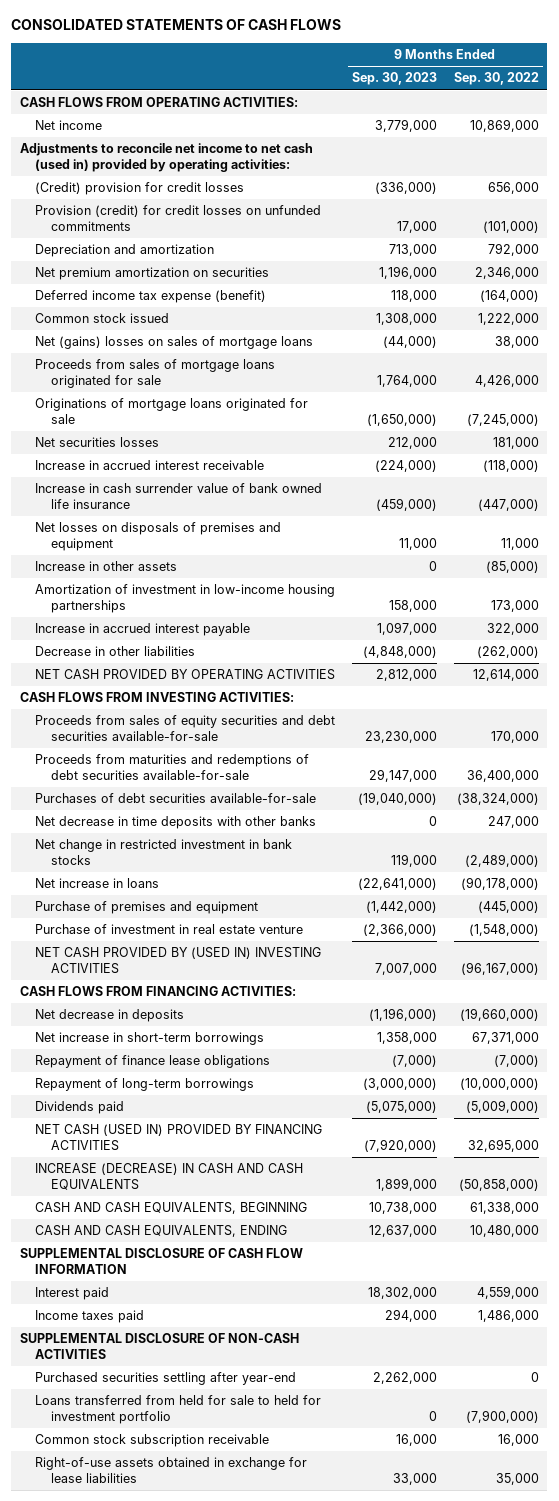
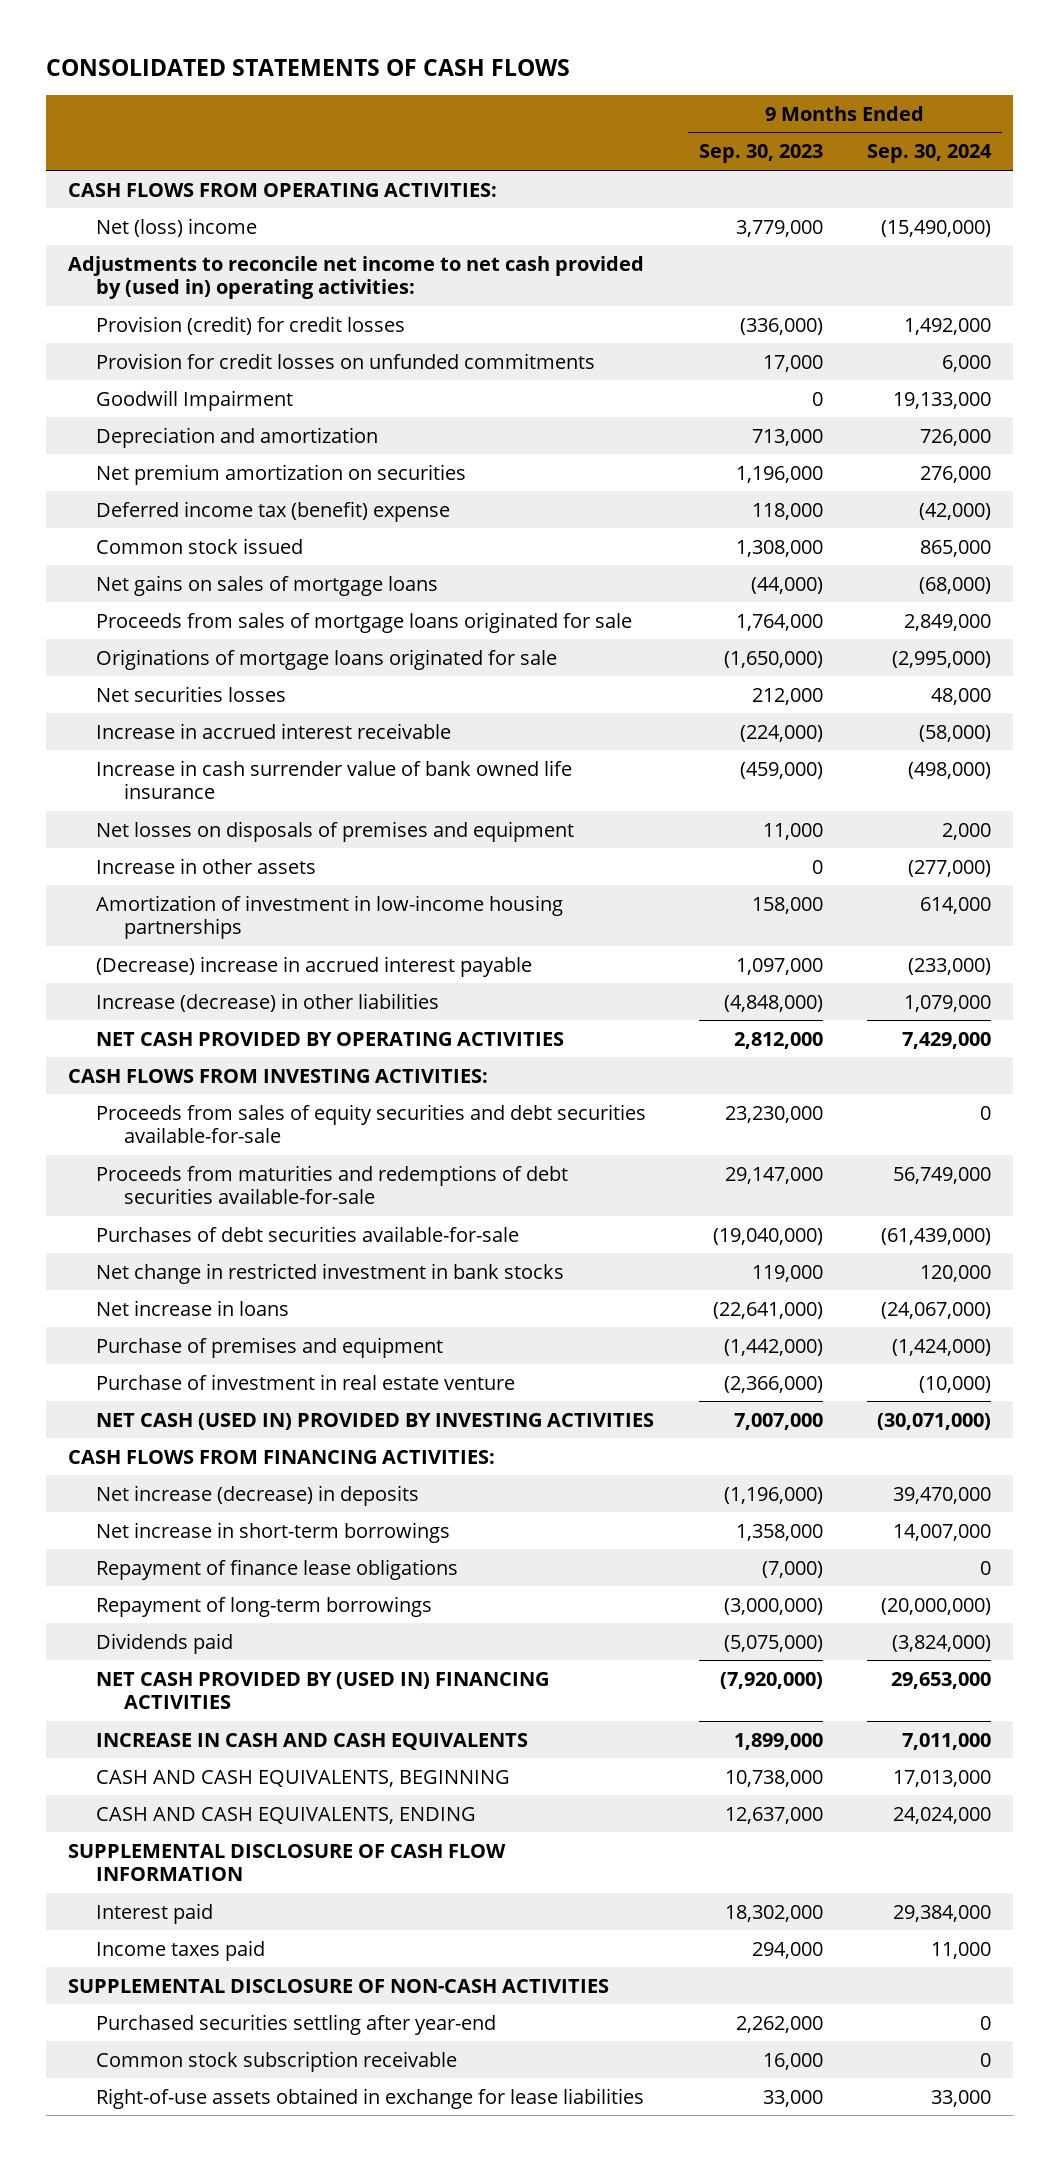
[453,72,539,86] Sep. 30, 2022 -> none
none -> [867,144,993,164] Sep. 30, 2024
[35,120,103,131] Net income -> [96,217,258,237] Net (loss) income
[19,143,313,172] Adjustments to reconcile net income to net cash (used in) provided by operating activities: -> [68,255,645,299] Adjustments to reconcile net income to net cash provided by (used in) operating activities:
[35,182,245,196] (Credit) provision for credit losses -> [96,315,406,335] Provision (credit) for credit losses
[35,205,322,231] Provision (credit) for credit losses on unfunded commitments -> [96,352,596,369] Provision for credit losses on unfunded commitments
none -> [96,389,294,411] Goodwill Impairment
[35,290,267,304] Deferred income tax expense (benefit) -> [96,500,451,522] Deferred income tax (benefit) expense
[35,336,314,350] Net (gains) losses on sales of mortgage loans -> [96,574,439,596] Net gains on sales of mortgage loans
[35,623,251,637] Increase in accrued interest payable -> [96,955,533,977] (Decrease) increase in accrued interest payable
[35,646,196,657] Decrease in other liabilities -> [96,992,440,1012] Increase (decrease) in other liabilities
[35,816,317,830] Net decrease in time deposits with other banks -> none
[35,947,322,974] NET CASH PROVIDED BY (USED IN) INVESTING ACTIVITIES -> [96,1412,655,1430] NET CASH (USED IN) PROVIDED BY INVESTING ACTIVITIES
[35,1009,185,1023] Net decrease in deposits -> [96,1484,420,1506] Net increase (decrease) in deposits
[35,1124,323,1151] NET CASH (USED IN) PROVIDED BY FINANCING ACTIVITIES -> [96,1671,550,1709] NET CASH PROVIDED BY (USED IN) FINANCING ACTIVITIES
[35,1163,304,1190] INCREASE (DECREASE) IN CASH AND CASH EQUIVALENTS -> [96,1732,529,1750] INCREASE IN CASH AND CASH EQUIVALENTS
[35,1395,322,1424] Loans transferred from held for sale to held for investment portfolio -> none

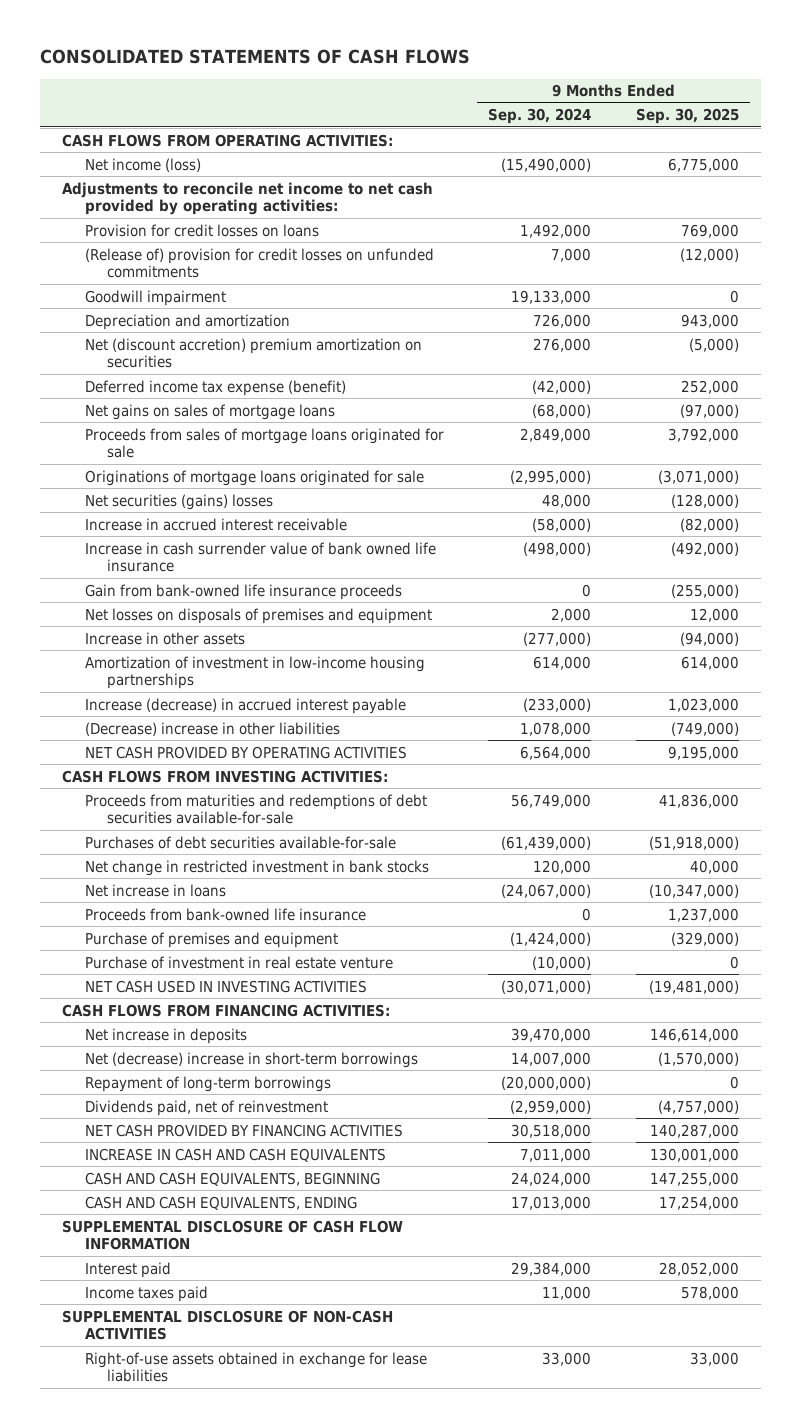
[698,144,823,164] Sep. 30, 2023 -> none
none -> [636,108,740,125] Sep. 30, 2025
[96,217,258,237] Net (loss) income -> [84,157,201,172] Net income (loss)
[68,255,645,299] Adjustments to reconcile net income to net cash provided by (used in) operating activities: -> [62,181,434,216] Adjustments to reconcile net income to net cash provided by operating activities:
[96,315,406,335] Provision (credit) for credit losses -> [84,223,319,237] Provision for credit losses on loans
[96,352,596,369] Provision for credit losses on unfunded commitments -> [84,247,434,279] (Release of) provision for credit losses on unfunded commitments
[942,354,992,372] 6,000 -> [551,247,592,262] 7,000
[96,389,294,411] Goodwill Impairment -> [84,289,226,306] Goodwill impairment
[96,537,304,554] Common stock issued -> none
[96,463,467,485] Net premium amortization on securities -> [84,337,422,369] Net (discount accretion) premium amortization on securities
[96,500,451,522] Deferred income tax (benefit) expense -> [84,379,346,396] Deferred income tax expense (benefit)
[96,685,287,702] Net securities losses -> [84,493,273,510] Net securities (gains) losses
none -> [84,583,402,600] Gain from bank-owned life insurance proceeds
[96,955,533,977] (Decrease) increase in accrued interest payable -> [84,697,406,714] Increase (decrease) in accrued interest payable
[96,992,440,1012] Increase (decrease) in other liabilities -> [84,721,340,736] (Decrease) increase in other liabilities
[904,994,992,1012] 1,079,000 -> [520,721,592,736] 1,078,000
[902,1031,992,1049] 7,429,000 -> [520,745,592,760] 6,564,000
[96,1103,647,1143] Proceeds from sales of equity securities and debt securities available-for-sale -> none
none -> [84,907,366,921] Proceeds from bank-owned life insurance
[96,1412,655,1430] NET CASH (USED IN) PROVIDED BY INVESTING ACTIVITIES -> [84,979,367,993] NET CASH USED IN INVESTING ACTIVITIES
[96,1558,459,1580] Repayment of finance lease obligations -> none
[96,1484,420,1506] Net increase (decrease) in deposits -> [84,1027,247,1044] Net increase in deposits
[96,1521,451,1543] Net increase in short-term borrowings -> [84,1051,418,1068] Net (decrease) increase in short-term borrowings
[96,1632,234,1654] Dividends paid -> none
none -> [84,1099,328,1116] Dividends paid, net of reinvestment
[96,1671,550,1709] NET CASH PROVIDED BY (USED IN) FINANCING ACTIVITIES -> [84,1123,403,1137] NET CASH PROVIDED BY FINANCING ACTIVITIES
[891,1671,992,1689] 29,653,000 -> [511,1123,592,1138] 30,518,000
[893,1769,992,1787] 17,013,000 -> [511,1171,592,1186] 24,024,000
[893,1806,992,1824] 24,024,000 -> [511,1195,592,1210] 17,013,000
[96,2013,497,2035] Purchased securities settling after year-end -> none
[96,2050,458,2072] Common stock subscription receivable -> none

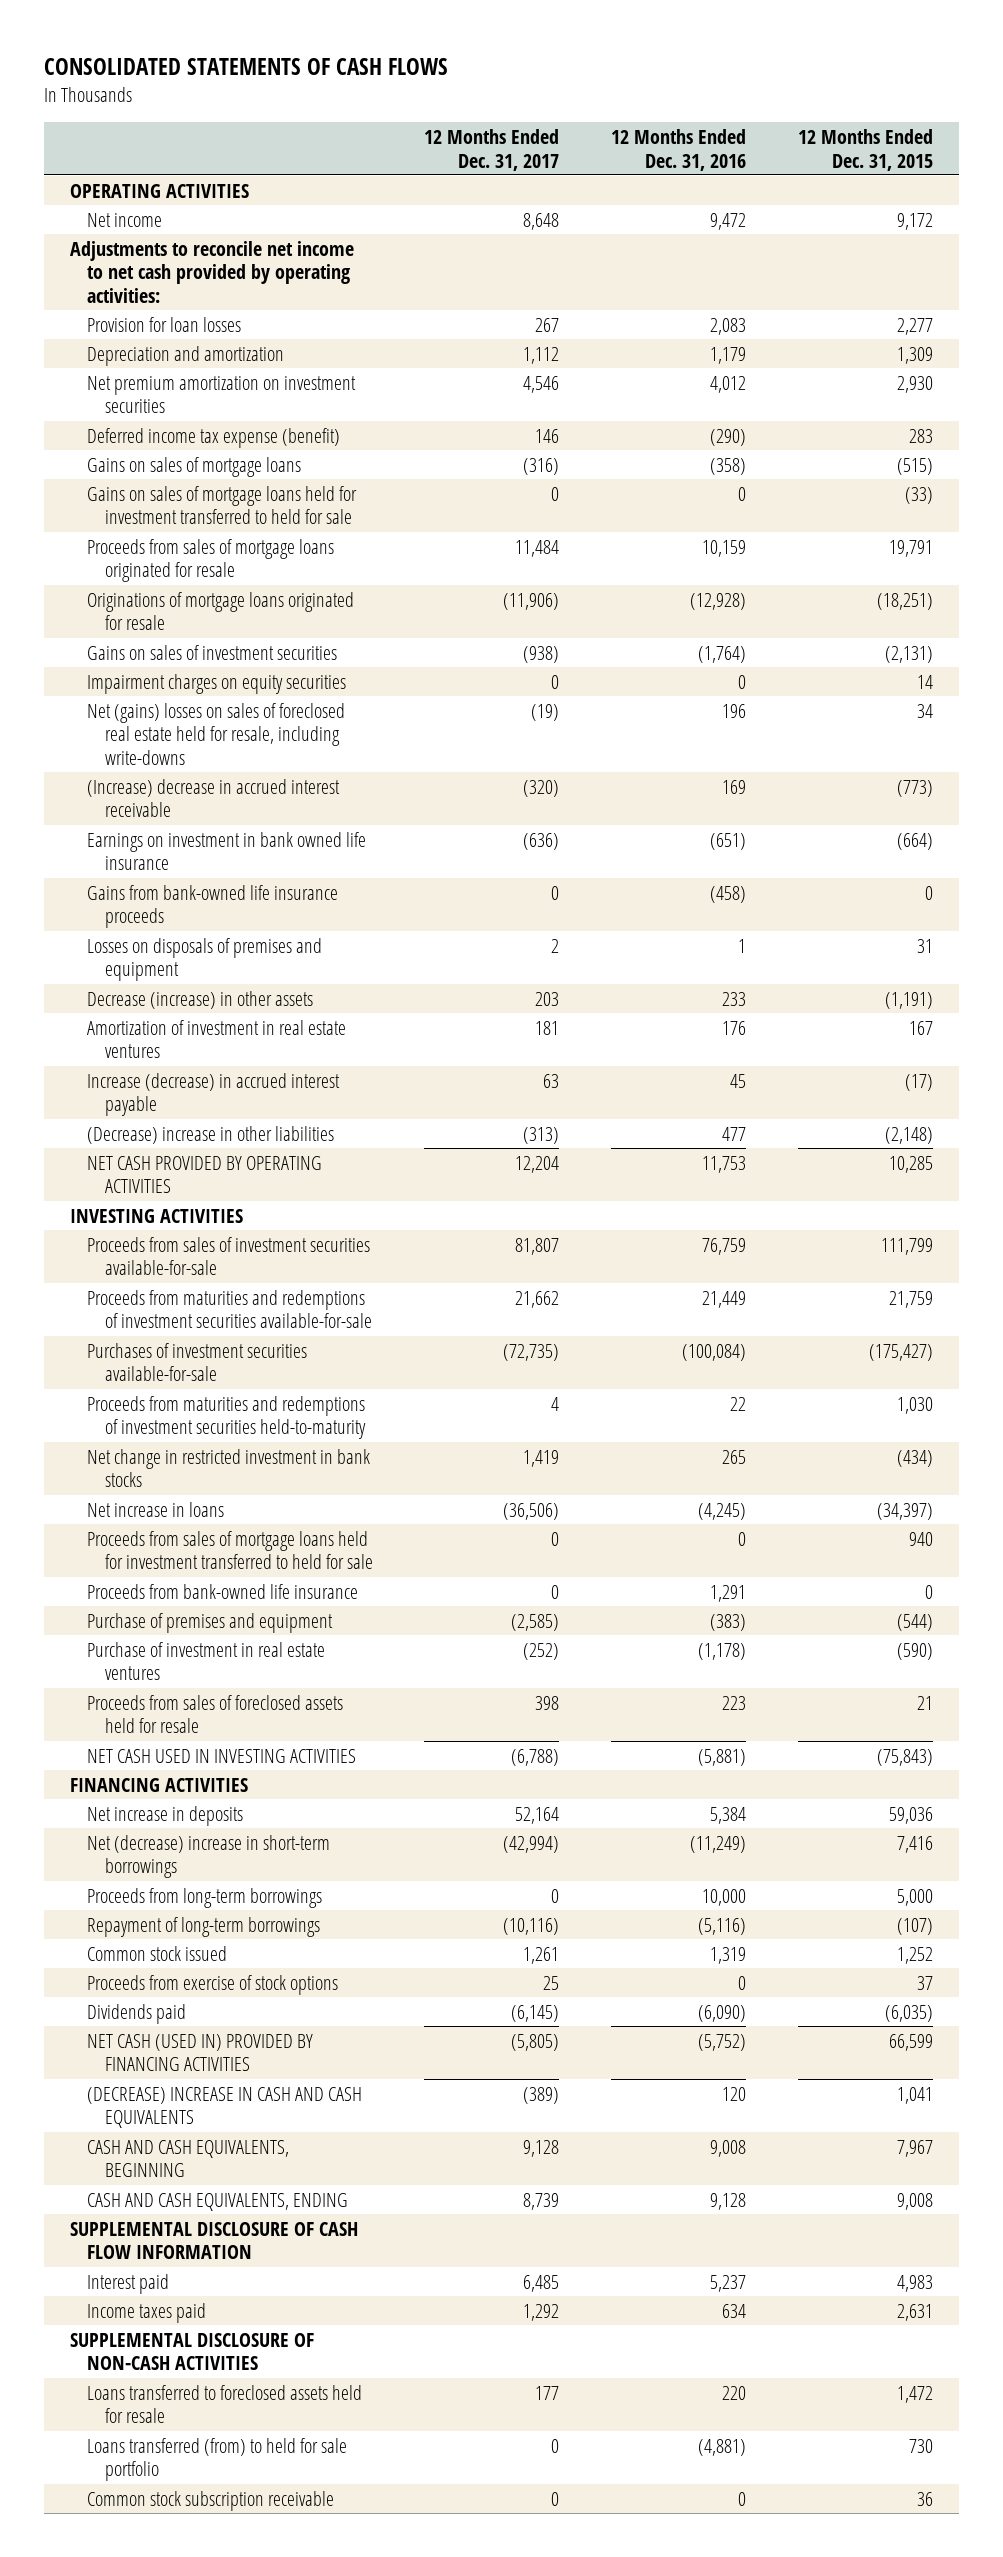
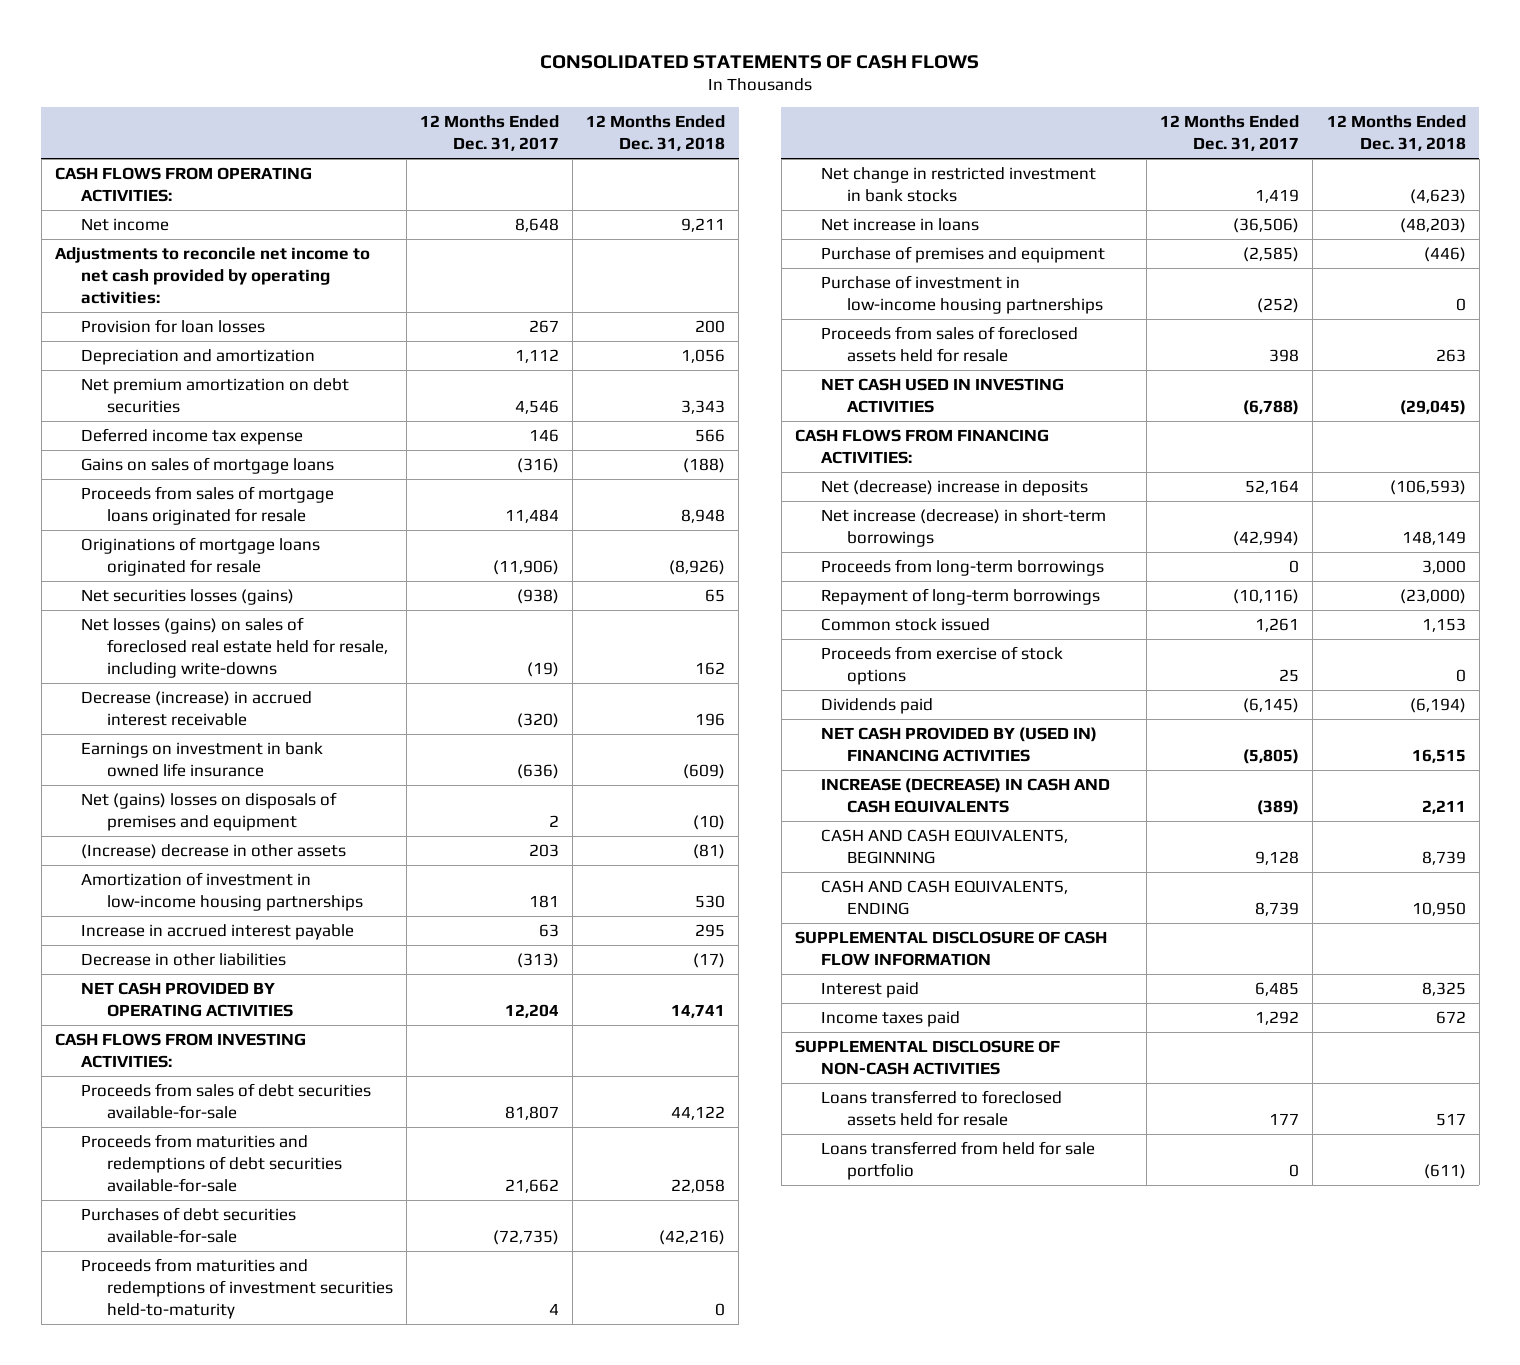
[611,128,747,171] 12 Months Ended Dec. 31, 2016 -> none
[797,128,933,171] 12 Months Ended Dec. 31, 2015 -> none
none -> [586,115,726,152] 12 Months Ended Dec. 31, 2018
[70,183,250,198] OPERATING ACTIVITIES -> [54,166,312,202] CASH FLOWS FROM OPERATING ACTIVITIES:
[87,375,357,414] Net premium amortization on investment securities -> [80,377,349,413] Net premium amortization on debt securities
[87,427,341,448] Deferred income tax expense (benefit) -> [80,427,303,445] Deferred income tax expense
[87,485,358,525] Gains on sales of mortgage loans held for investment transferred to held for sale -> none
[87,673,347,694] Impairment charges on equity securities -> none
[87,644,338,660] Gains on sales of investment securities -> [80,588,294,605] Net securities losses (gains)
[87,702,346,765] Net (gains) losses on sales of foreclosed real estate held for resale, including write-downs -> [80,616,388,678] Net losses (gains) on sales of foreclosed real estate held for resale, including write-downs
[87,778,341,818] (Increase) decrease in accrued interest receivable -> [80,690,312,726] Decrease (increase) in accrued interest receivable
[87,884,339,929] Gains from bank-owned life insurance proceeds -> none
[87,937,323,982] Losses on disposals of premises and equipment -> [80,791,337,831] Net (gains) losses on disposals of premises and equipment
[87,990,314,1009] Decrease (increase) in other assets -> [80,843,346,859] (Increase) decrease in other assets
[87,1019,347,1059] Amortization of investment in real estate ventures -> [80,871,363,911] Amortization of investment in low-income housing partnerships
[87,1072,341,1117] Increase (decrease) in accrued interest payable -> [80,923,354,940] Increase in accrued interest payable
[87,1125,335,1144] (Decrease) increase in other liabilities -> [80,952,286,966] Decrease in other liabilities
[70,1208,244,1223] INVESTING ACTIVITIES -> [54,1032,306,1068] CASH FLOWS FROM INVESTING ACTIVITIES:
[87,1236,371,1276] Proceeds from sales of investment securities available-for-sale -> [80,1082,371,1119] Proceeds from sales of debt securities available-for-sale
[87,1289,372,1329] Proceeds from maturities and redemptions of investment securities available-for-sale -> [80,1133,342,1192] Proceeds from maturities and redemptions of debt securities available-for-sale
[87,1342,308,1382] Purchases of investment securities available-for-sale -> [80,1206,296,1243] Purchases of debt securities available-for-sale
[87,1530,373,1570] Proceeds from sales of mortgage loans held for investment transferred to held for sale -> none
[87,1583,359,1599] Proceeds from bank-owned life insurance -> none
[87,1641,326,1681] Purchase of investment in real estate ventures -> [821,274,1104,314] Purchase of investment in low-income housing partnerships
[70,1777,249,1792] FINANCING ACTIVITIES -> [795,428,1050,464] CASH FLOWS FROM FINANCING ACTIVITIES:
[87,1805,244,1826] Net increase in deposits -> [821,479,1089,496] Net (decrease) increase in deposits
[87,1834,331,1879] Net (decrease) increase in short-term borrowings -> [821,508,1107,547] Net increase (decrease) in short-term borrowings
[87,2033,314,2072] NET CASH (USED IN) PROVIDED BY FINANCING ACTIVITIES -> [821,726,1098,762] NET CASH PROVIDED BY (USED IN) FINANCING ACTIVITIES
[87,2086,363,2129] (DECREASE) INCREASE IN CASH AND CASH EQUIVALENTS -> [821,777,1111,813] INCREASE (DECREASE) IN CASH AND CASH EQUIVALENTS
[87,2490,335,2511] Common stock subscription receivable -> none
[87,2437,348,2482] Loans transferred (from) to held for sale portfolio -> [821,1140,1096,1180] Loans transferred from held for sale portfolio

